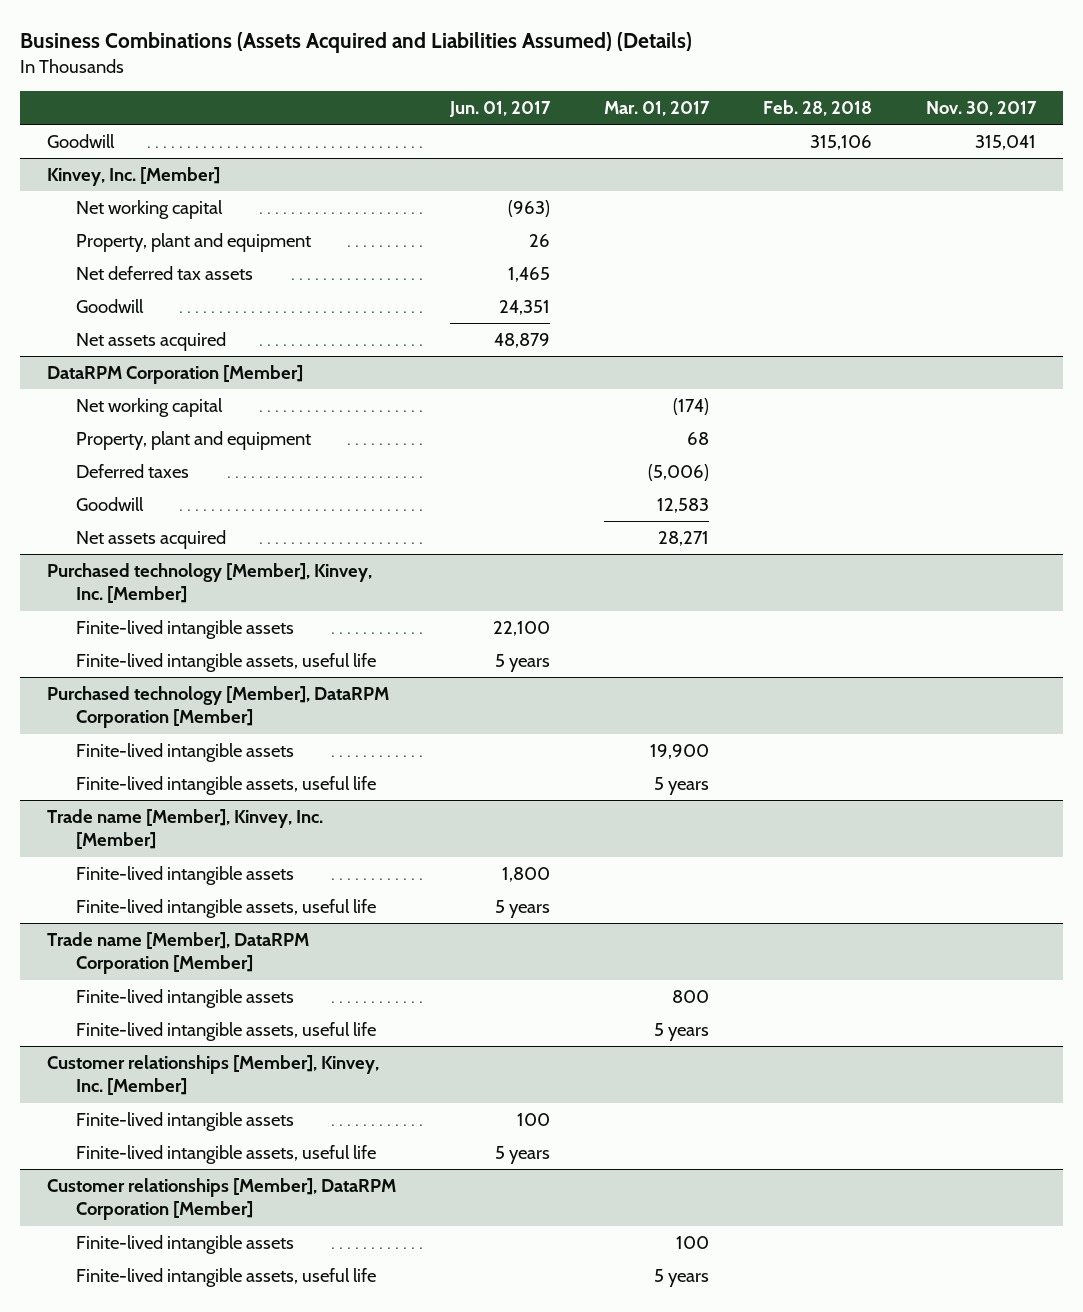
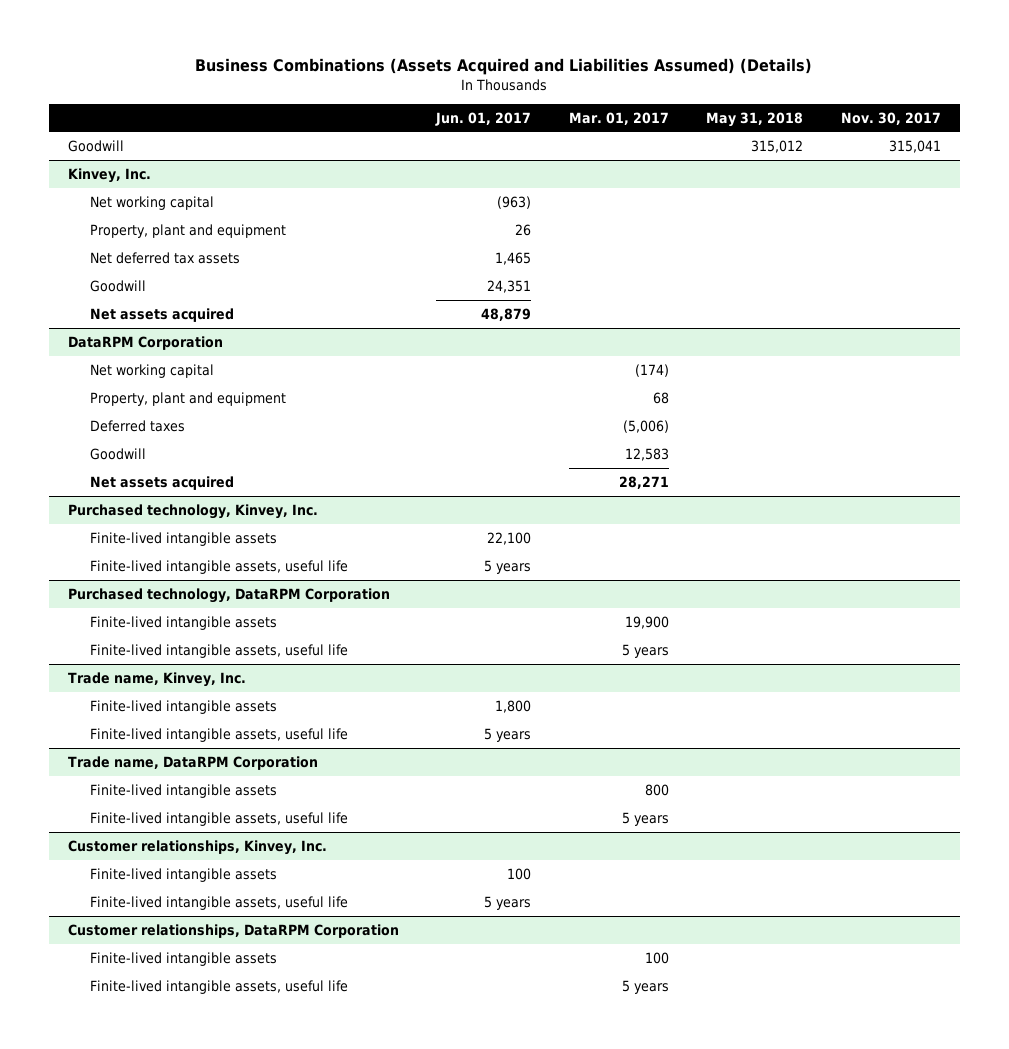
[763,99,873,116] Feb. 28, 2018 -> none
none -> [706,111,804,127] May 31, 2018
[46,166,220,186] Kinvey, Inc. [Member] -> [67,168,151,184] Kinvey, Inc.
[46,364,303,384] DataRPM Corporation [Member] -> [67,336,223,351] DataRPM Corporation
[46,562,372,604] Purchased technology [Member], Kinvey, Inc. [Member] -> [67,504,318,520] Purchased technology, Kinvey, Inc.
[46,685,389,729] Purchased technology [Member], DataRPM Corporation [Member] -> [67,588,390,604] Purchased technology, DataRPM Corporation
[46,808,323,850] Trade name [Member], Kinvey, Inc. [Member] -> [67,672,246,688] Trade name, Kinvey, Inc.
[46,931,309,975] Trade name [Member], DataRPM Corporation [Member] -> [67,756,318,771] Trade name, DataRPM Corporation
[46,1054,379,1096] Customer relationships [Member], Kinvey, Inc. [Member] -> [67,840,327,856] Customer relationships, Kinvey, Inc.
[46,1177,396,1221] Customer relationships [Member], DataRPM Corporation [Member] -> [67,924,399,939] Customer relationships, DataRPM Corporation

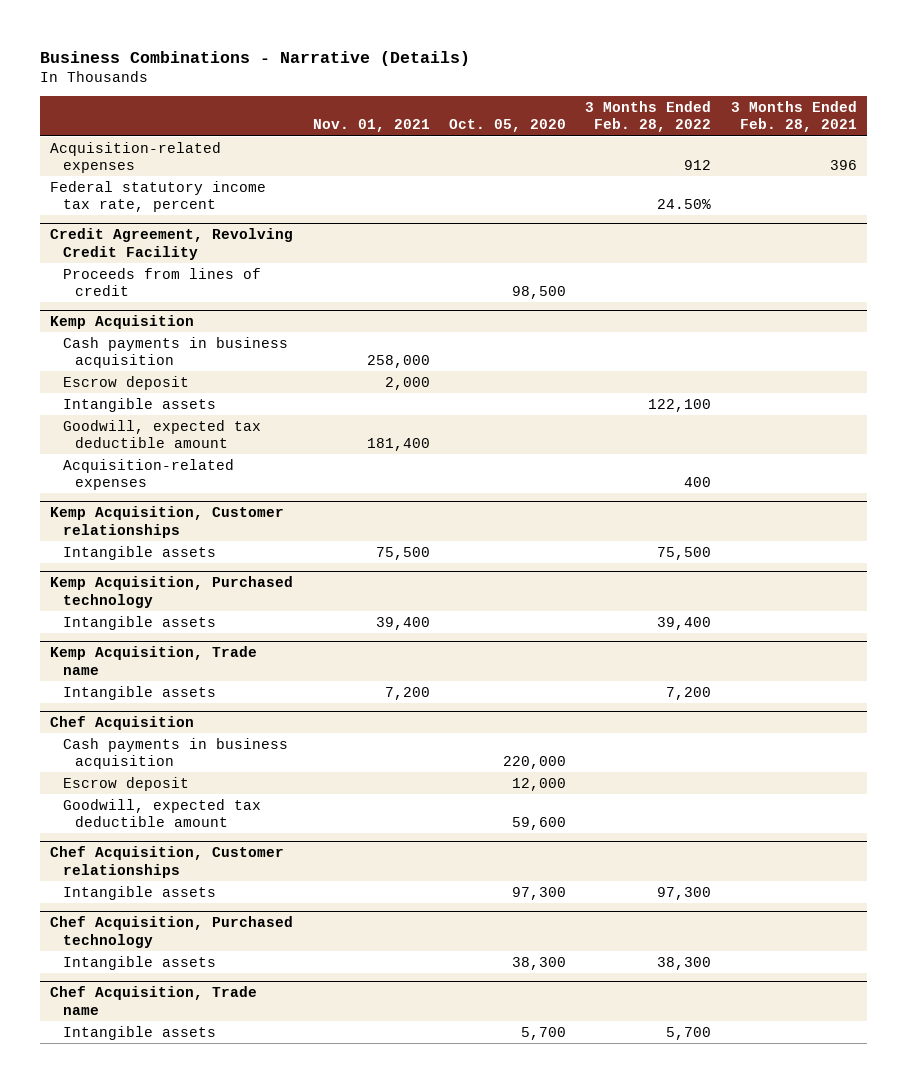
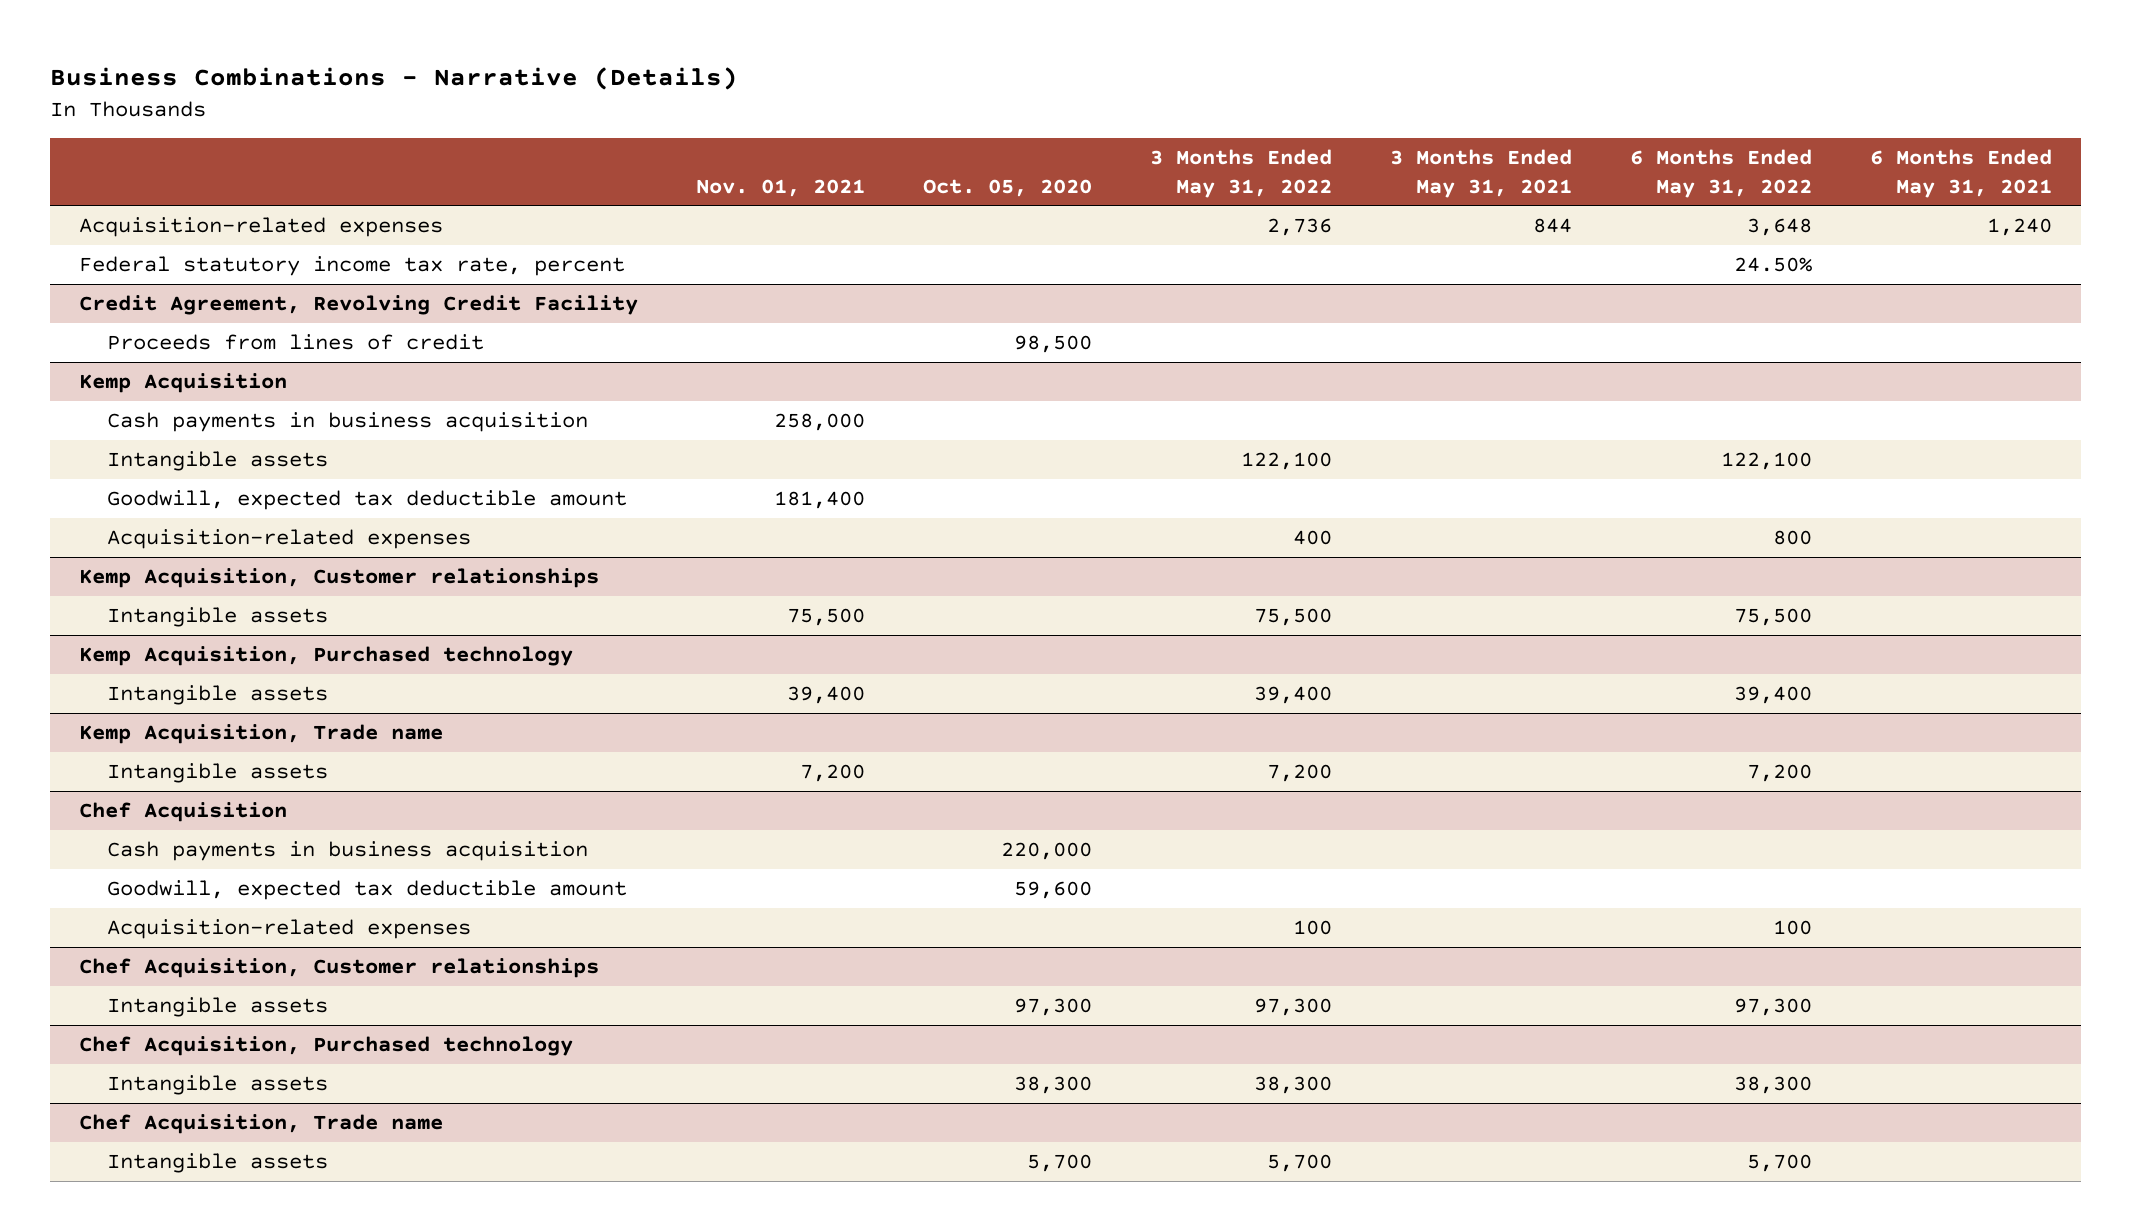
[585,101,712,133] 3 Months Ended Feb. 28, 2022 -> none
[730,101,857,133] 3 Months Ended Feb. 28, 2021 -> none
none -> [1149,149,1332,198] 3 Months Ended May 31, 2022
none -> [1389,149,1572,198] 3 Months Ended May 31, 2021
none -> [1629,149,1812,198] 6 Months Ended May 31, 2022
none -> [1869,149,2052,198] 6 Months Ended May 31, 2021
[62,375,189,390] Escrow deposit -> none
[62,776,189,791] Escrow deposit -> none
none -> [106,918,471,939] Acquisition-related expenses

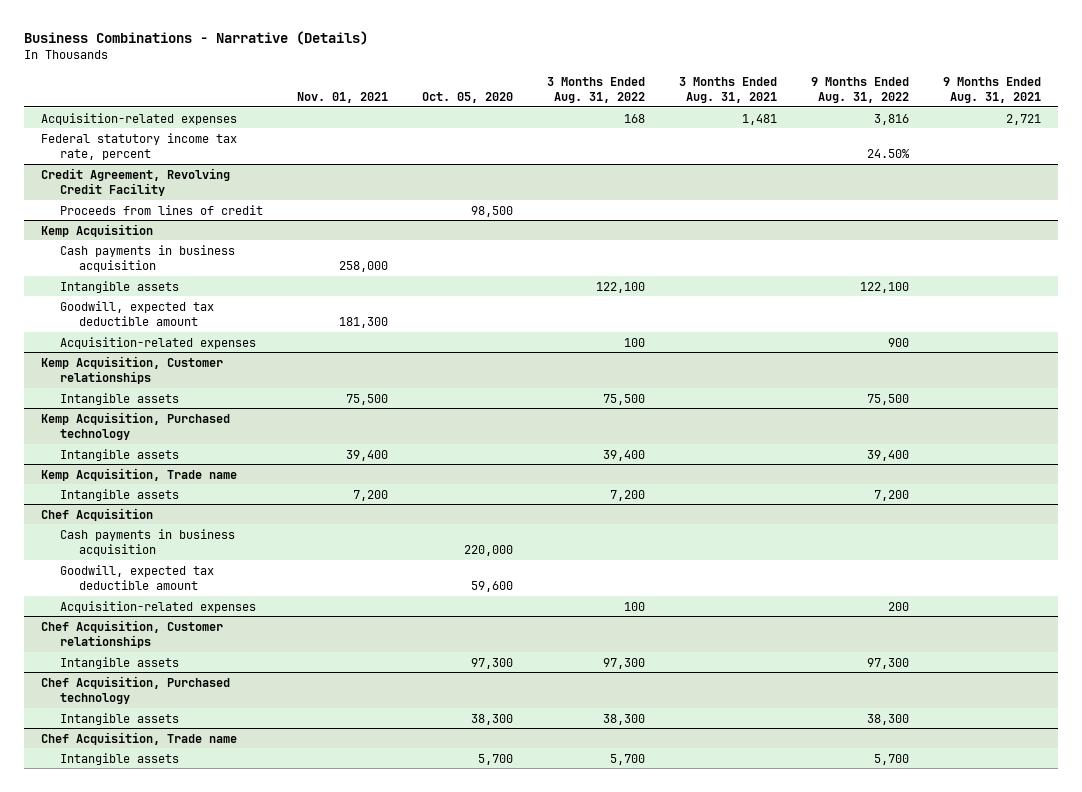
[1149,149,1332,198] 3 Months Ended May 31, 2022 -> none
[1389,149,1572,198] 3 Months Ended May 31, 2021 -> none
[1629,149,1812,198] 6 Months Ended May 31, 2022 -> none
[1869,149,2052,198] 6 Months Ended May 31, 2021 -> none
none -> [546,76,645,104] 3 Months Ended Aug. 31, 2022
none -> [678,76,777,104] 3 Months Ended Aug. 31, 2021
none -> [810,76,909,104] 9 Months Ended Aug. 31, 2022
none -> [942,76,1041,104] 9 Months Ended Aug. 31, 2021
[773,490,865,509] 181,400 -> [338,316,388,328] 181,300

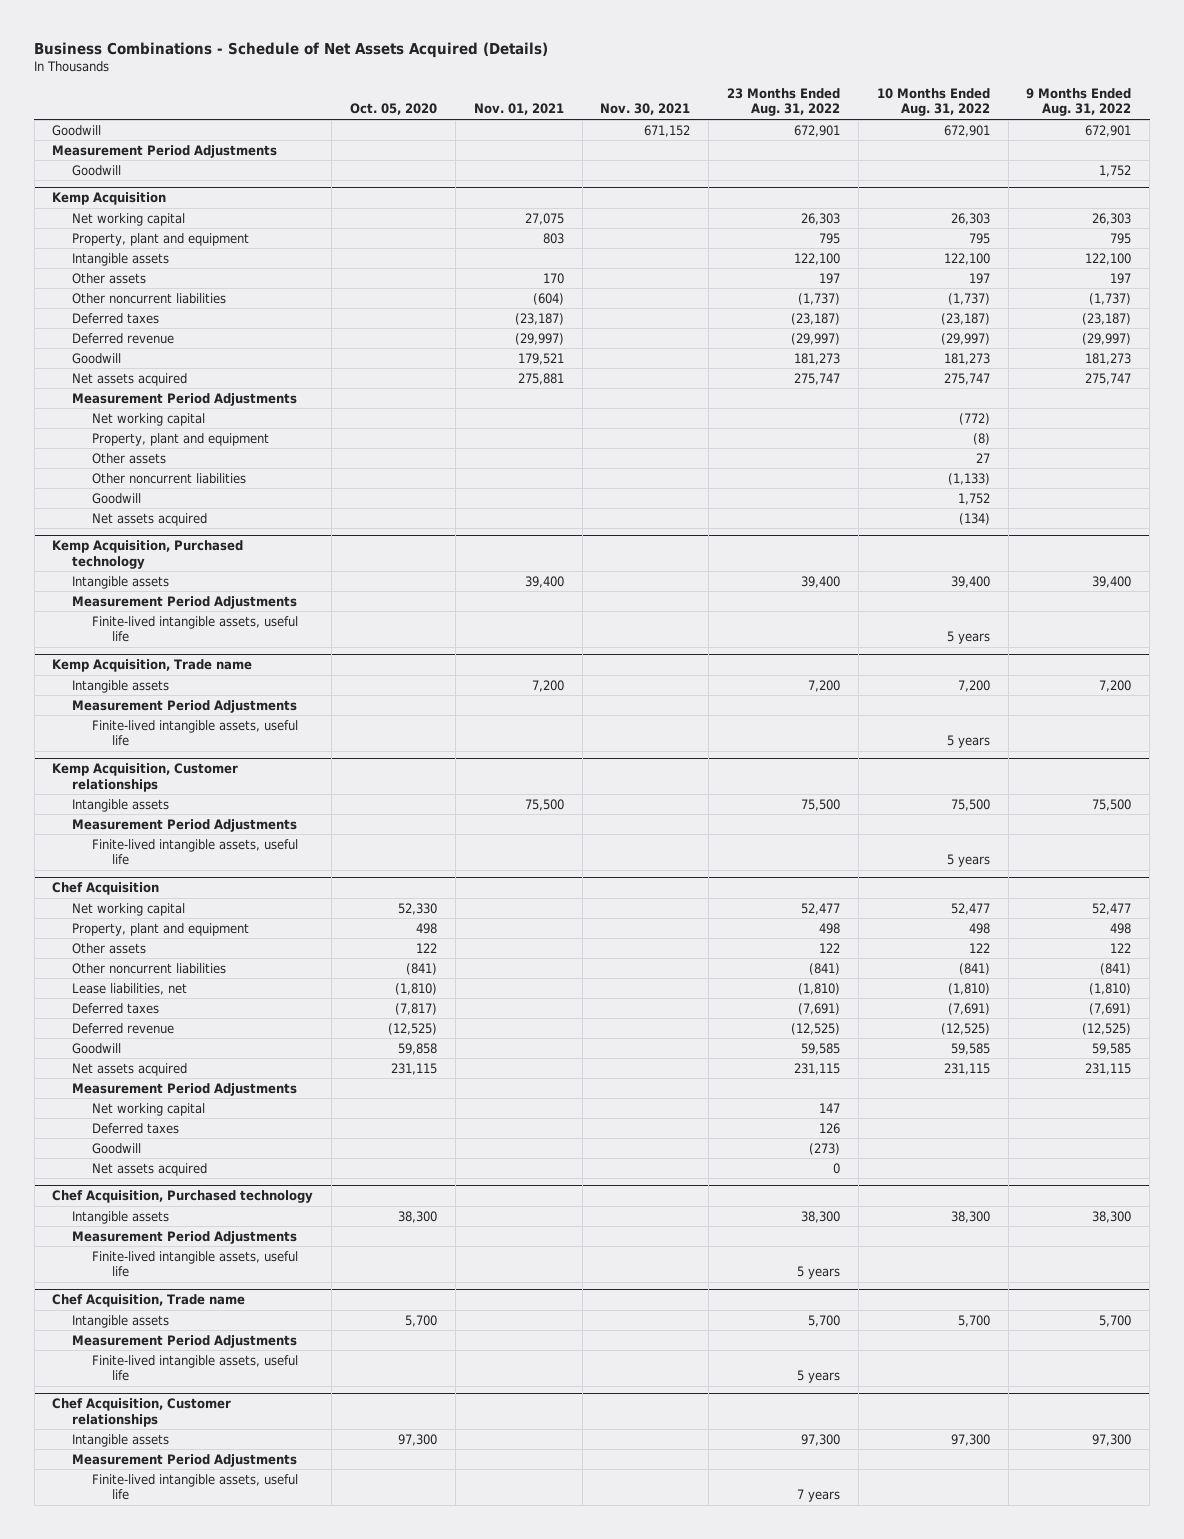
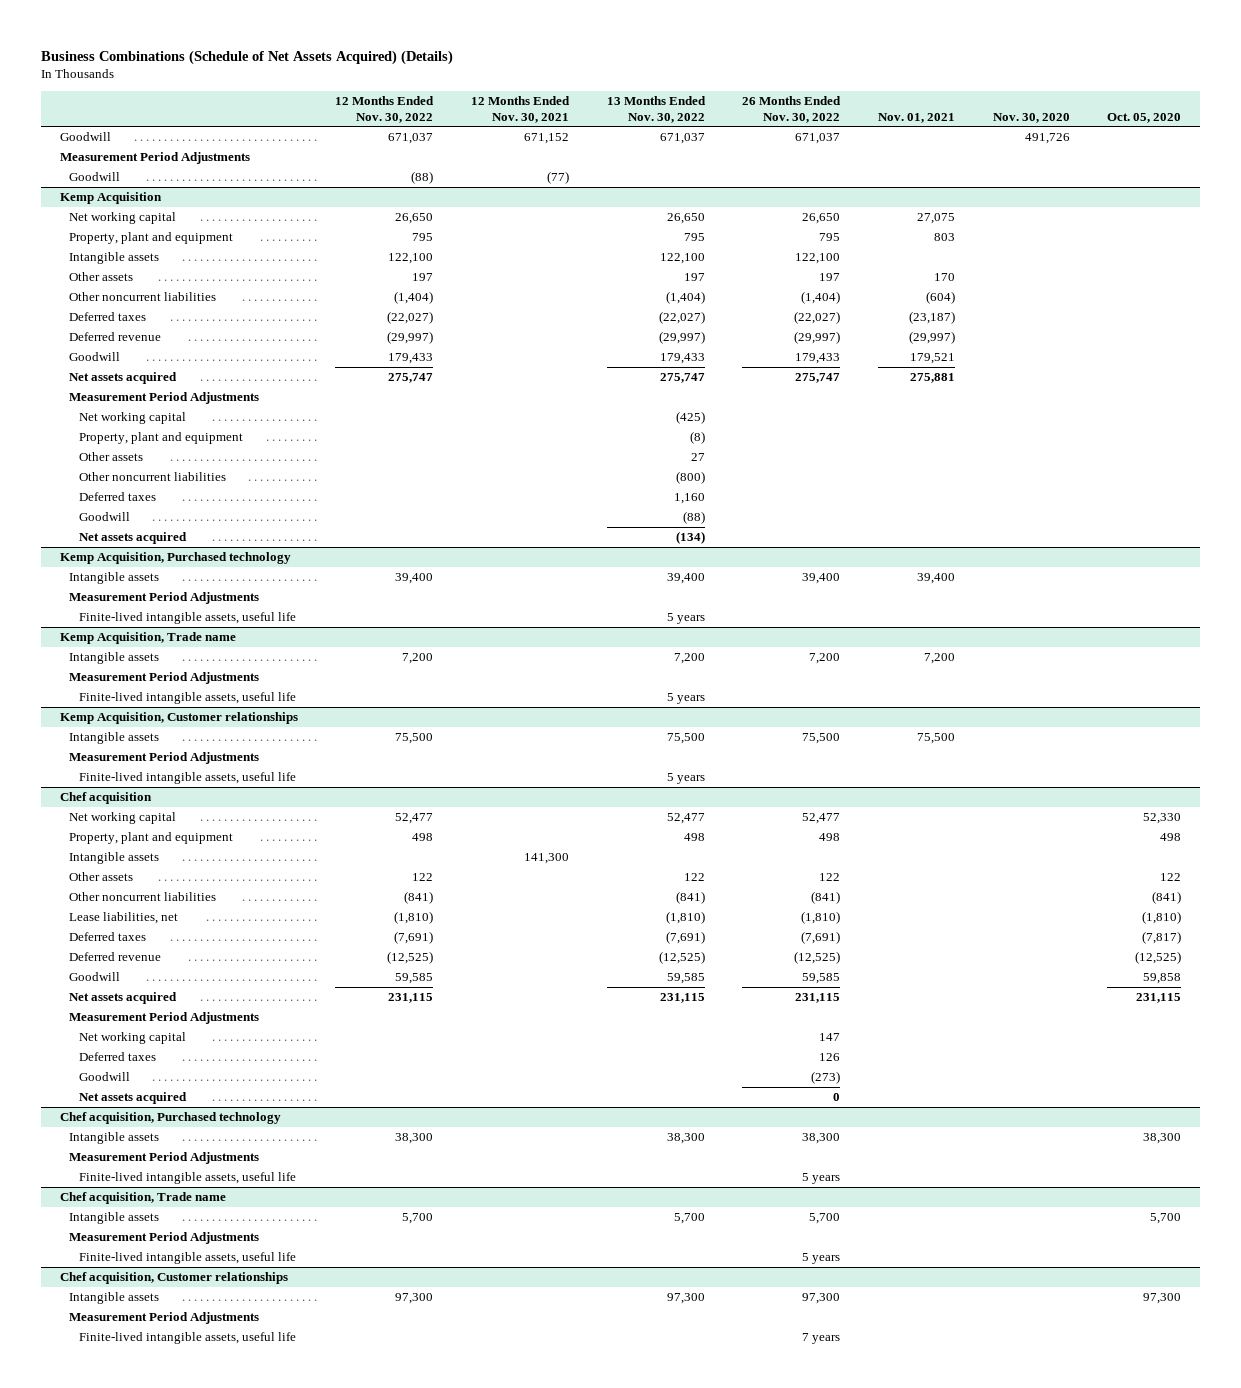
[34,41,549,58] Business Combinations - Schedule of Net Assets Acquired (Details) -> [40,49,453,65] Business Combinations (Schedule of Net Assets Acquired) (Details)
[600,103,691,116] Nov. 30, 2021 -> none
[727,88,841,117] 23 Months Ended Aug. 31, 2022 -> none
[876,88,990,117] 10 Months Ended Aug. 31, 2022 -> none
[1026,88,1132,117] 9 Months Ended Aug. 31, 2022 -> none
none -> [335,95,435,123] 12 Months Ended Nov. 30, 2022
none -> [471,95,571,123] 12 Months Ended Nov. 30, 2021
none -> [606,95,706,123] 13 Months Ended Nov. 30, 2022
none -> [742,95,842,123] 26 Months Ended Nov. 30, 2022
none -> [992,112,1070,123] Nov. 30, 2020
none -> [78,492,156,502] Deferred taxes
[52,882,160,896] Chef Acquisition -> [59,792,152,805] Chef acquisition
none -> [69,852,160,865] Intangible assets
[52,1190,314,1204] Chef Acquisition, Purchased technology -> [59,1112,281,1125] Chef acquisition, Purchased technology
[52,1294,246,1308] Chef Acquisition, Trade name -> [59,1192,226,1205] Chef acquisition, Trade name
[52,1398,232,1427] Chef Acquisition, Customer relationships -> [59,1272,288,1285] Chef acquisition, Customer relationships

